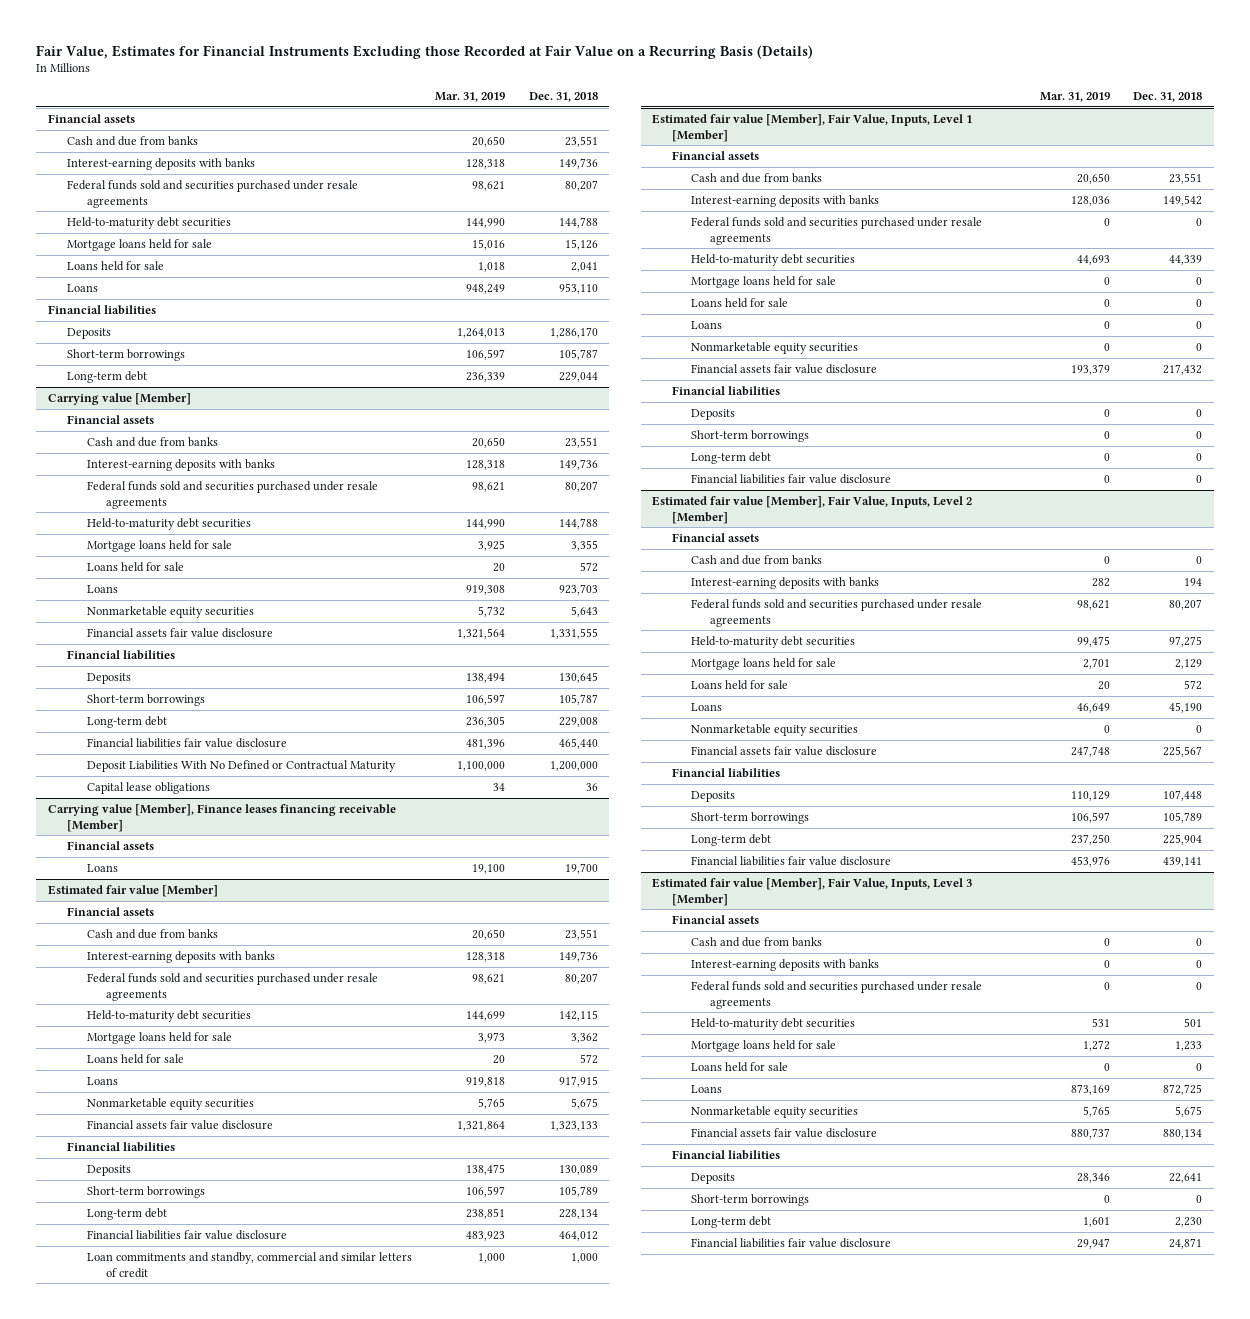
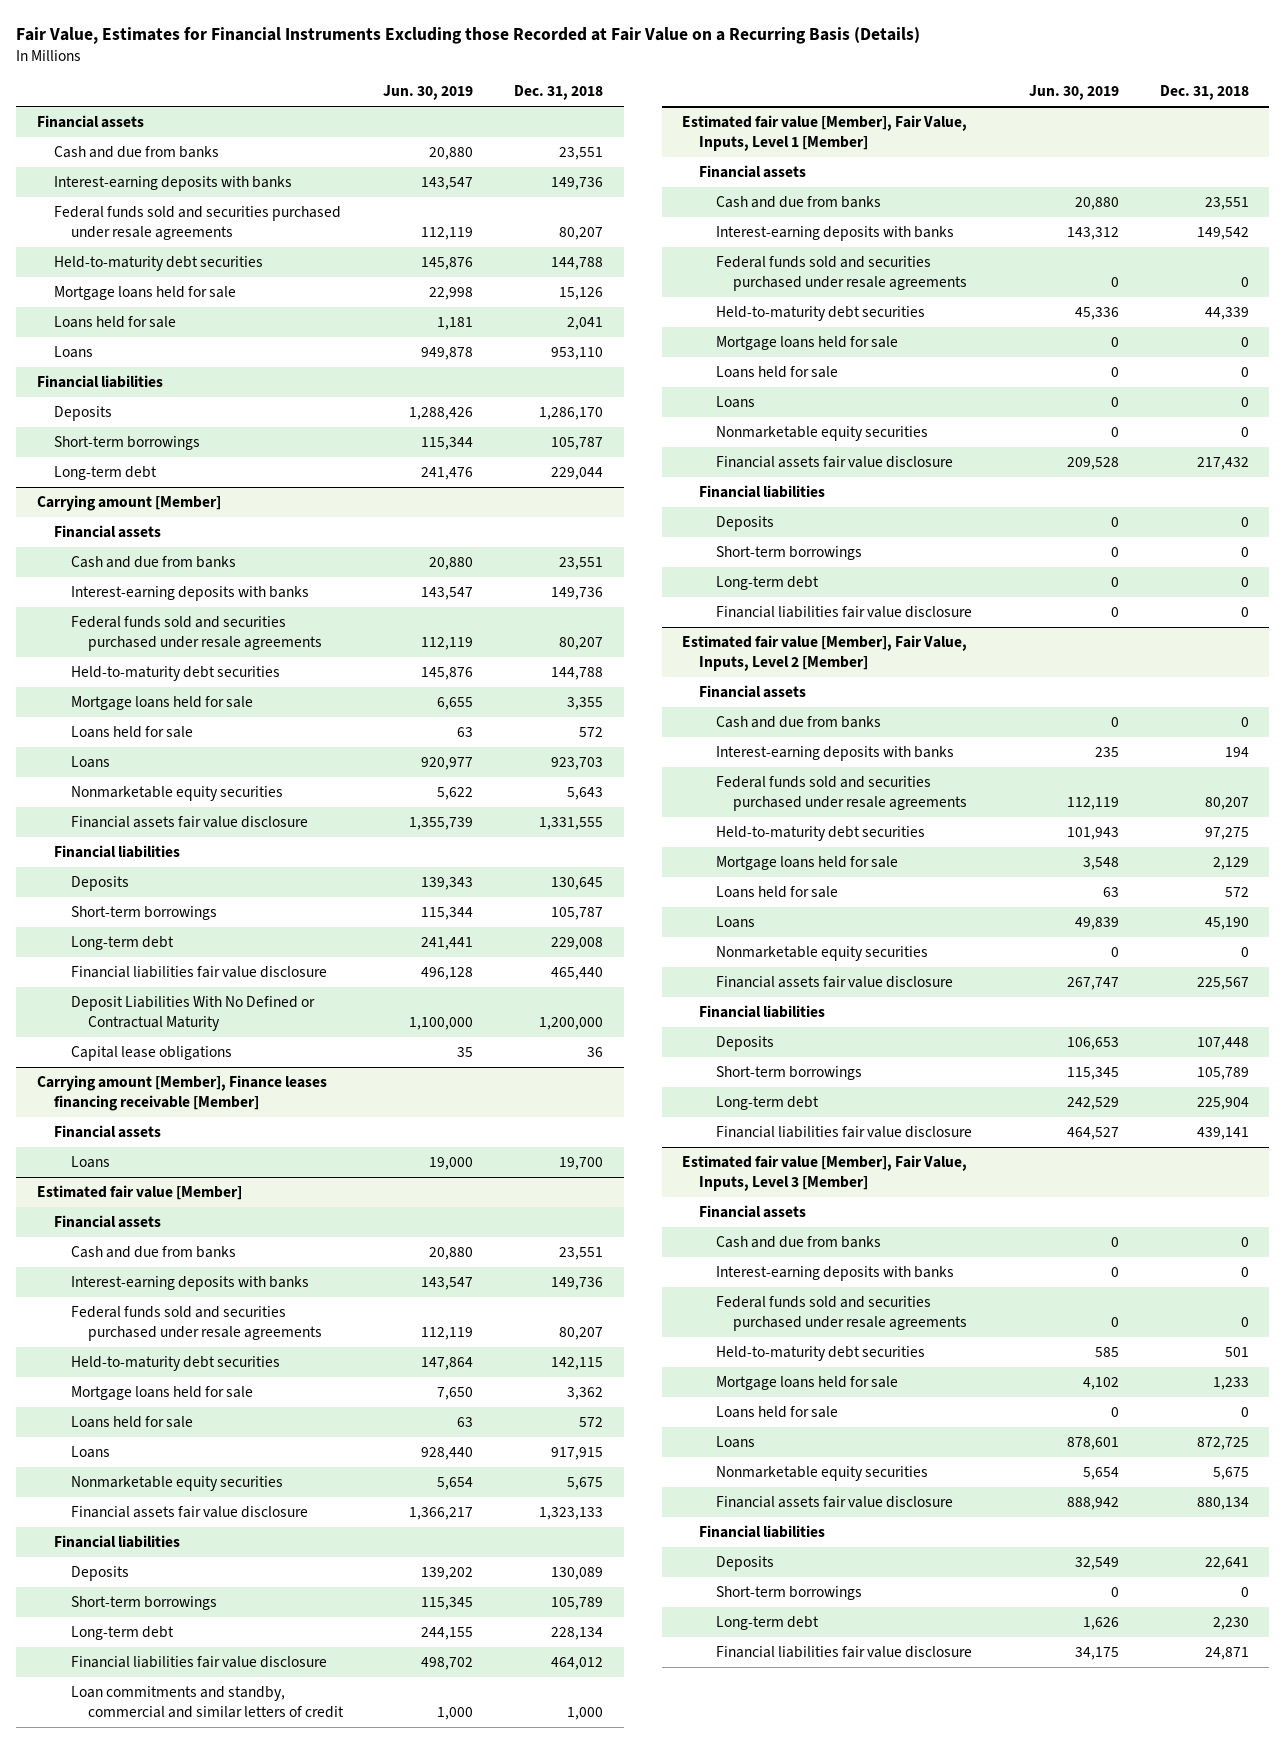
[435,91,506,102] Mar. 31, 2019 -> none
none -> [383,85,474,101] Jun. 30, 2019
[47,392,191,405] Carrying value [Member] -> [36,494,221,511] Carrying amount [Member]
[47,803,396,832] Carrying value [Member], Finance leases financing receivable [Member] -> [36,1074,327,1111] Carrying amount [Member], Finance leases financing receivable [Member]

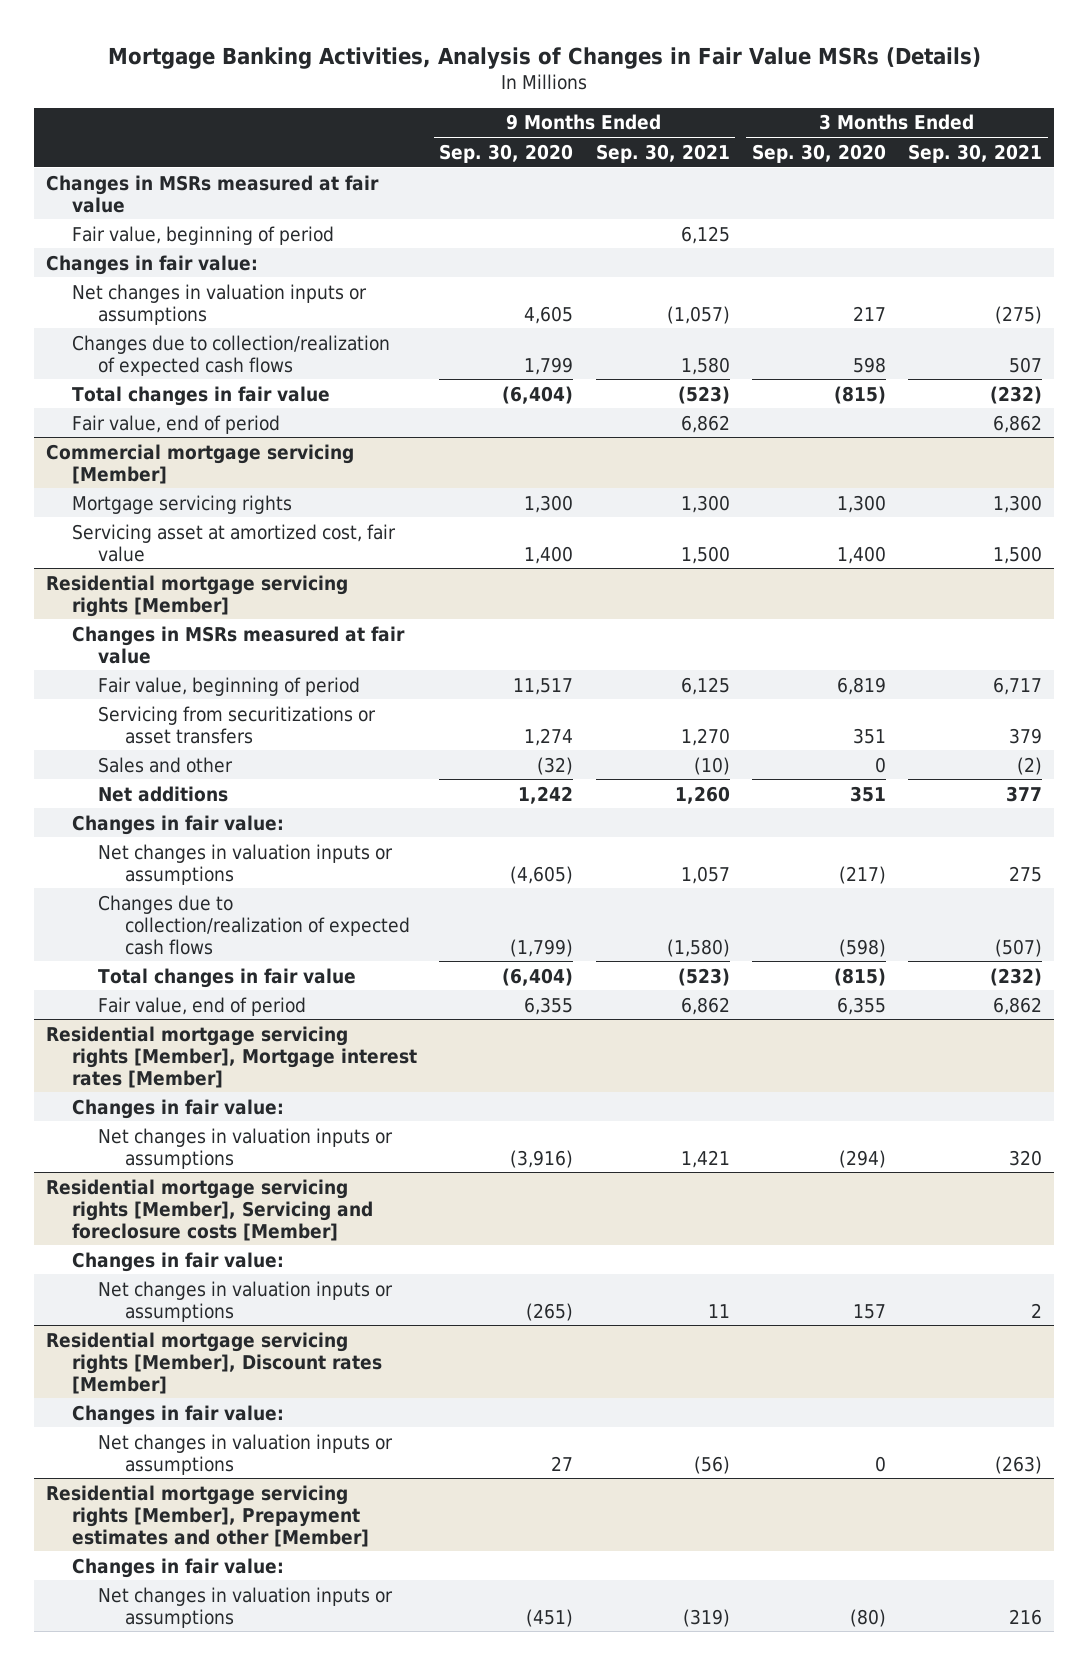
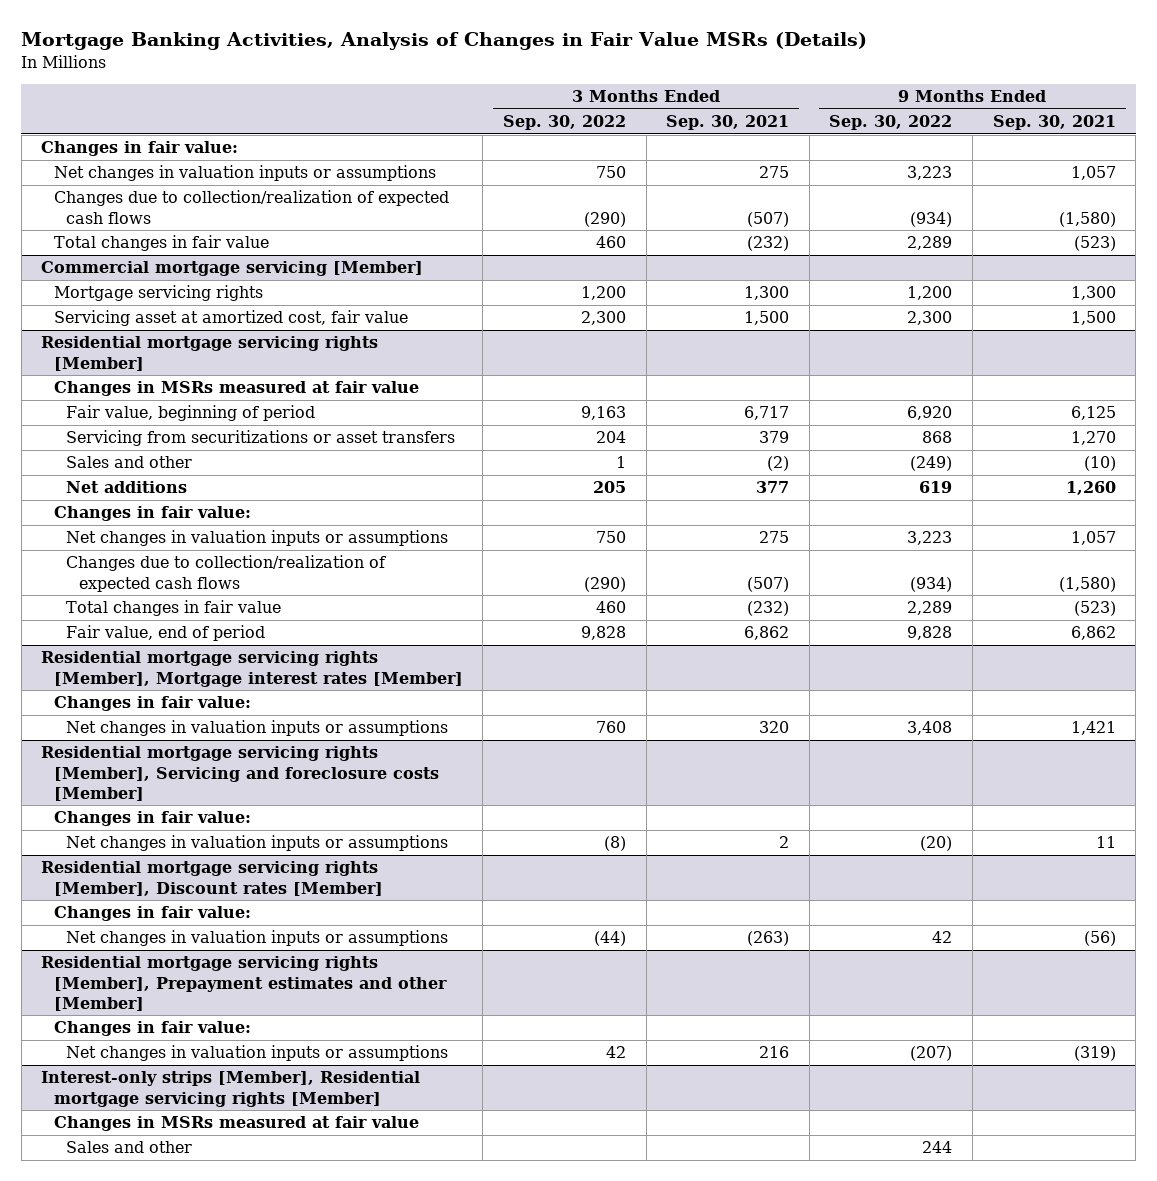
[439,143,574,163] Sep. 30, 2020 -> none
[752,143,887,163] Sep. 30, 2020 -> none
none -> [502,115,626,131] Sep. 30, 2022
none -> [829,115,953,131] Sep. 30, 2022
[45,174,379,213] Changes in MSRs measured at fair value -> none
[71,225,334,245] Fair value, beginning of period -> none
[666,305,730,324] (1,057) -> [1070,166,1116,181] 1,057
[995,305,1043,324] (275) -> [759,166,790,179] 275
[680,356,730,375] 1,580 -> [1058,211,1116,227] (1,580)
[1009,356,1043,373] 507 -> [747,211,790,227] (507)
[71,414,280,434] Fair value, end of period -> none
none -> [41,1071,421,1107] Interest-only strips [Member], Residential mortgage servicing rights [Member]
none -> [53,1116,419,1132] Changes in MSRs measured at fair value
none -> [66,1141,193,1154] Sales and other

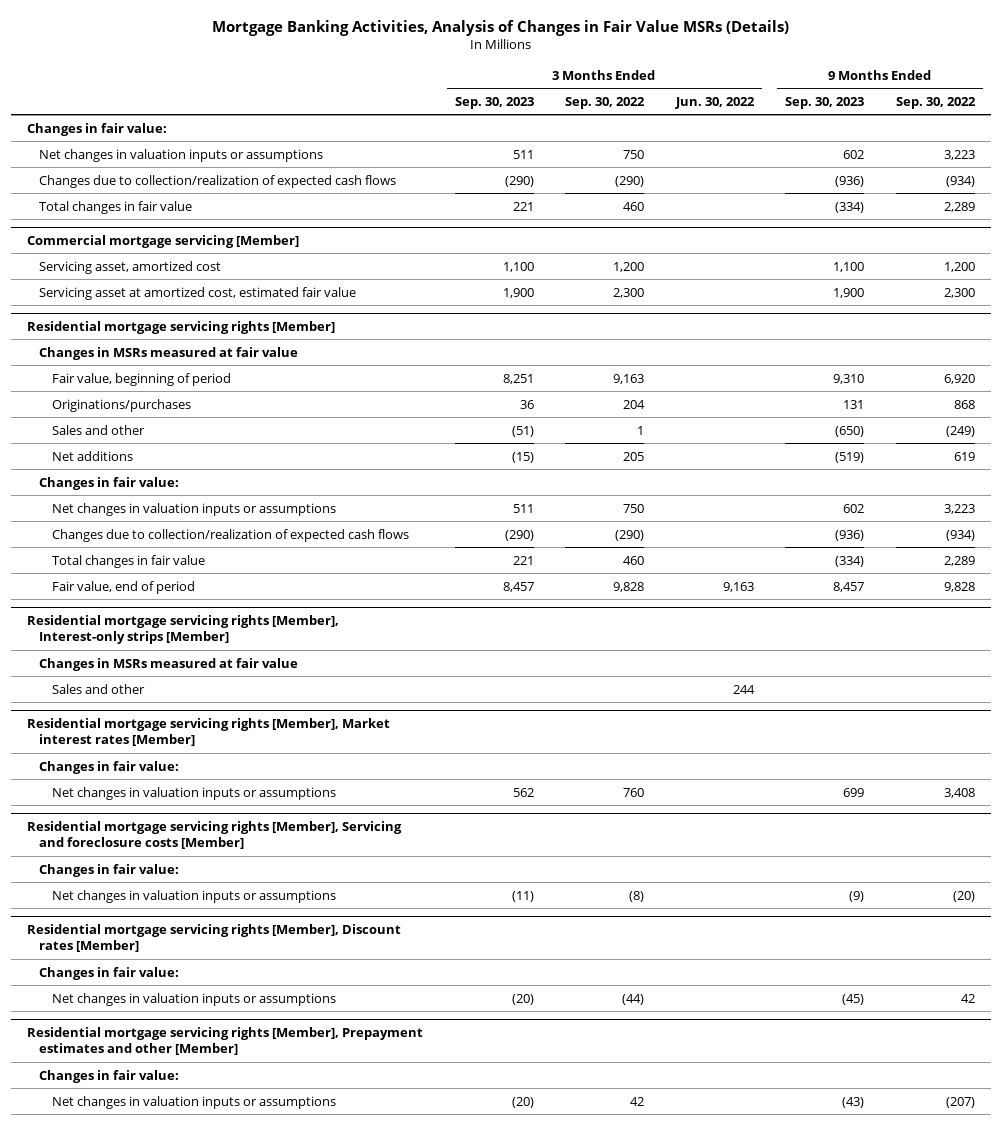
[666,115,790,131] Sep. 30, 2021 -> none
[992,115,1116,131] Sep. 30, 2021 -> none
none -> [454,96,534,109] Sep. 30, 2023
none -> [674,96,755,109] Jun. 30, 2022
none -> [785,96,865,109] Sep. 30, 2023
[53,285,263,302] Mortgage servicing rights -> [39,260,222,274] Servicing asset, amortized cost
[53,310,408,327] Servicing asset at amortized cost, fair value -> [39,286,357,300] Servicing asset at amortized cost, estimated fair value
[66,430,456,447] Servicing from securitizations or asset transfers -> [51,398,191,412] Originations/purchases
none -> [27,614,340,645] Residential mortgage servicing rights [Member], Interest-only strips [Member]
none -> [39,657,299,671] Changes in MSRs measured at fair value
none -> [51,683,145,694] Sales and other
[41,651,463,687] Residential mortgage servicing rights [Member], Mortgage interest rates [Member] -> [27,717,391,747] Residential mortgage servicing rights [Member], Market interest rates [Member]
[41,1071,421,1107] Interest-only strips [Member], Residential mortgage servicing rights [Member] -> none
[53,1116,419,1132] Changes in MSRs measured at fair value -> none
[66,1141,193,1154] Sales and other -> none

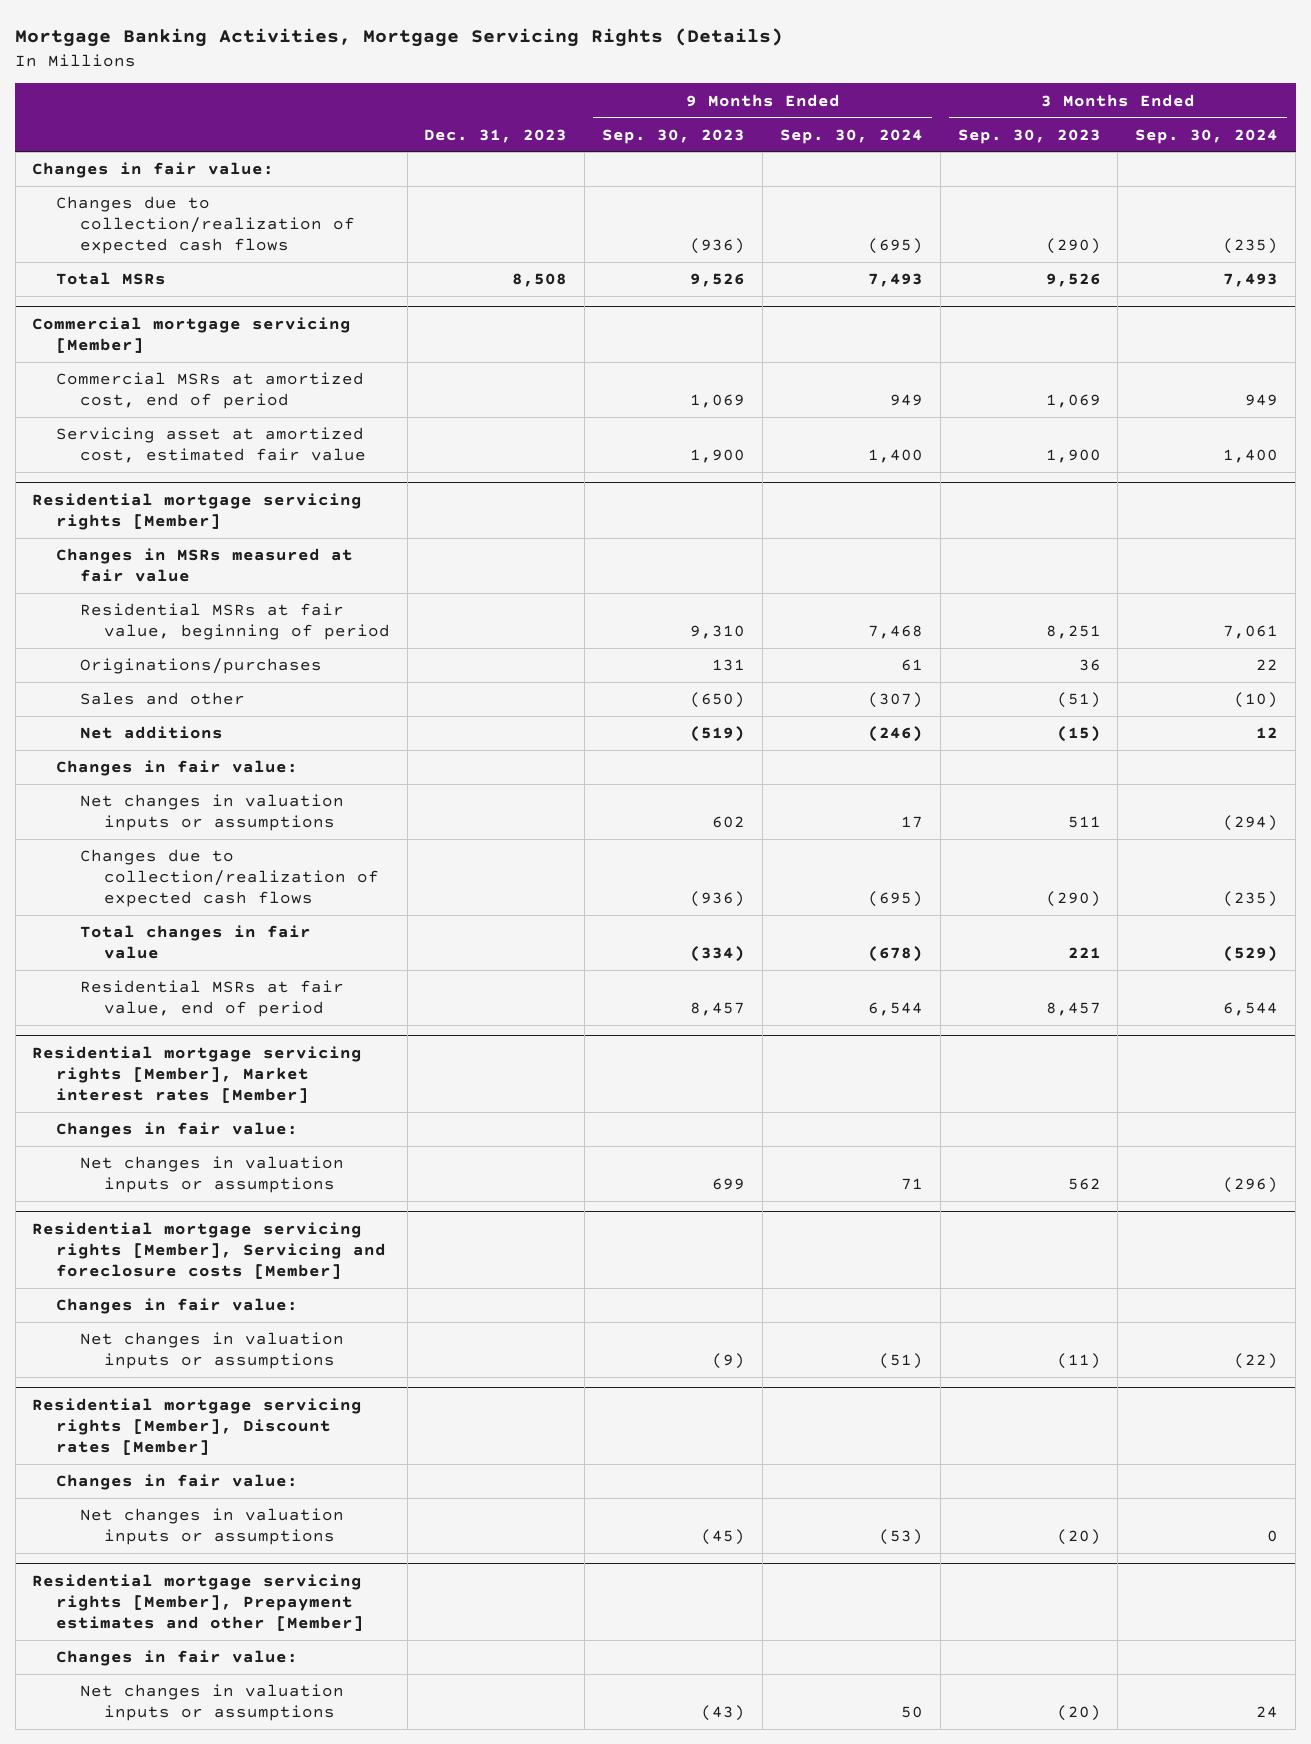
[212,19,790,36] Mortgage Banking Activities, Analysis of Changes in Fair Value MSRs (Details) -> [15,28,784,48] Mortgage Banking Activities, Mortgage Servicing Rights (Details)
[565,96,646,109] Sep. 30, 2022 -> none
[674,96,755,109] Jun. 30, 2022 -> none
[895,96,976,109] Sep. 30, 2022 -> none
none -> [424,128,568,143] Dec. 31, 2023
none -> [779,128,923,144] Sep. 30, 2024
none -> [1135,128,1279,144] Sep. 30, 2024
[39,148,324,162] Net changes in valuation inputs or assumptions -> none
[39,200,193,214] Total changes in fair value -> none
none -> [56,272,167,286] Total MSRs
[39,260,222,274] Servicing asset, amortized cost -> [56,372,365,410] Commercial MSRs at amortized cost, end of period
[502,261,534,272] 1,100 -> [1045,394,1101,409] 1,069
[833,261,865,272] 1,100 -> [690,394,746,409] 1,069
[51,372,231,386] Fair value, beginning of period -> [79,603,390,641] Residential MSRs at fair value, beginning of period
[27,614,340,645] Residential mortgage servicing rights [Member], Interest-only strips [Member] -> none
[39,657,299,671] Changes in MSRs measured at fair value -> none
[51,683,145,694] Sales and other -> none
[51,580,195,594] Fair value, end of period -> [79,980,344,1018] Residential MSRs at fair value, end of period

